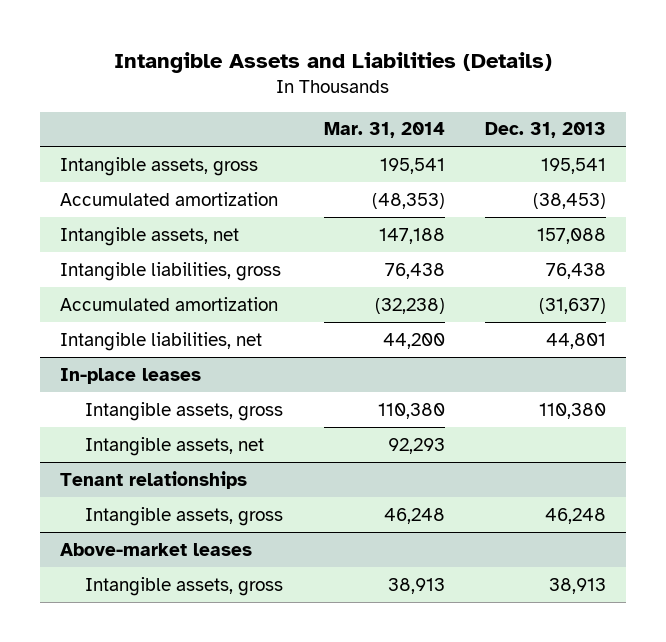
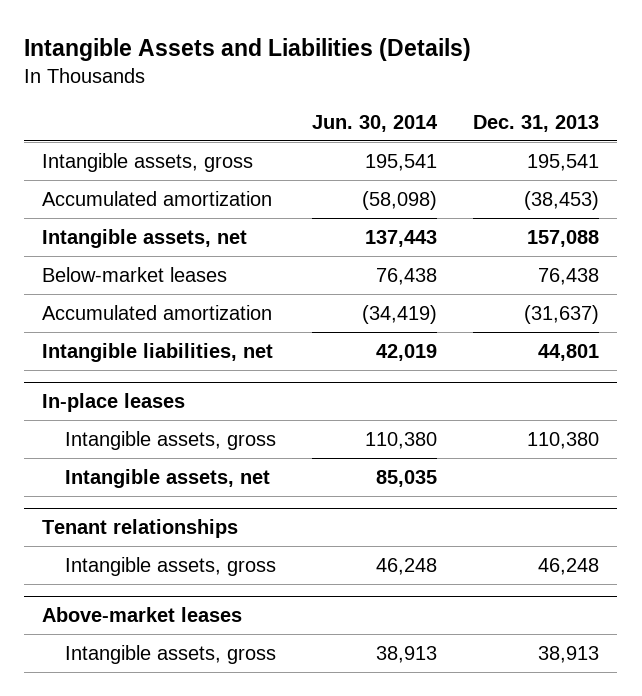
[323,122,445,139] Mar. 31, 2014 -> none
none -> [312,114,439,132] Jun. 30, 2014
[59,261,281,281] Intangible liabilities, gross -> [42,266,228,282] Below-market leases

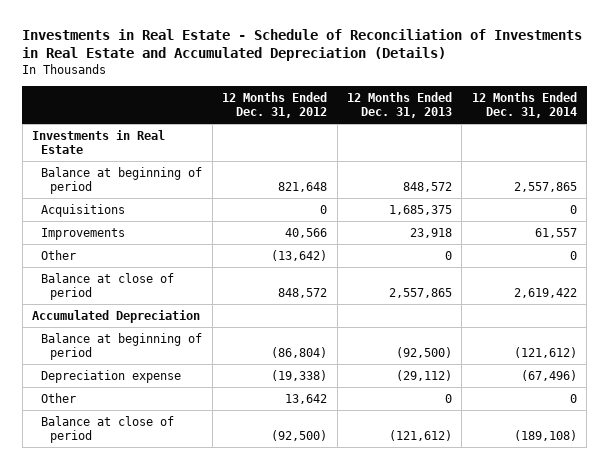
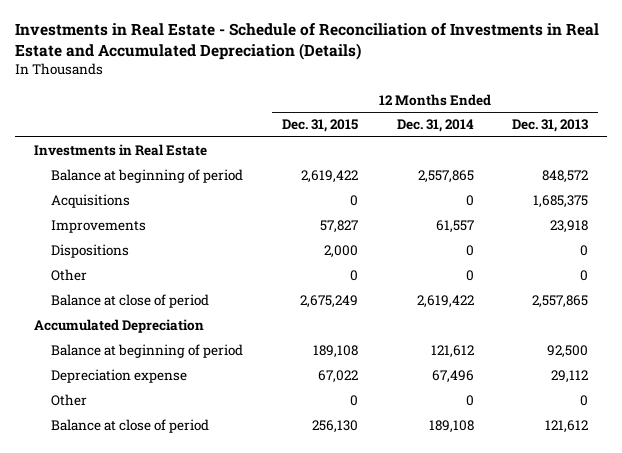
[222,91,328,118] 12 Months Ended Dec. 31, 2012 -> none
none -> [281,119,358,133] Dec. 31, 2015
none -> [51,244,130,259] Dispositions
[395,347,452,359] (92,500) -> [547,345,589,359] 92,500
[513,347,577,359] (121,612) -> [430,345,474,359] 121,612
[395,369,452,381] (29,112) -> [551,370,589,384] 29,112
[520,369,577,381] (67,496) -> [431,370,474,384] 67,496
[388,430,452,442] (121,612) -> [545,420,589,434] 121,612
[513,430,577,442] (189,108) -> [428,420,474,434] 189,108

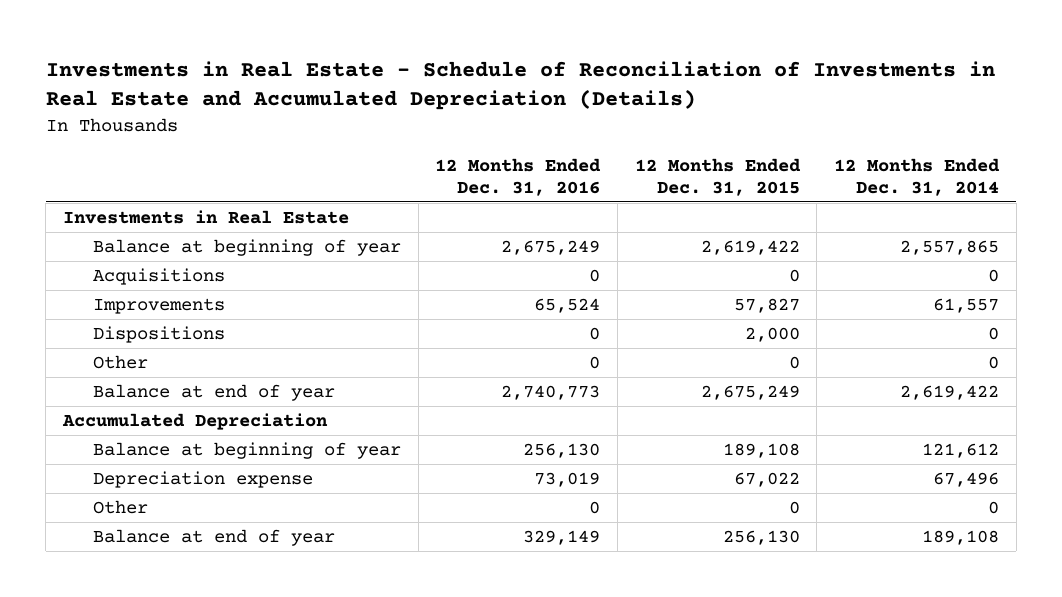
[512,119,589,133] Dec. 31, 2013 -> none
none -> [435,157,602,196] 12 Months Ended Dec. 31, 2016
[51,169,244,184] Balance at beginning of period -> [92,239,401,257] Balance at beginning of year
[51,294,210,309] Balance at close of period -> [92,384,335,402] Balance at end of year
[51,344,244,359] Balance at beginning of period -> [92,442,401,460] Balance at beginning of year
[51,419,210,434] Balance at close of period -> [92,529,335,547] Balance at end of year

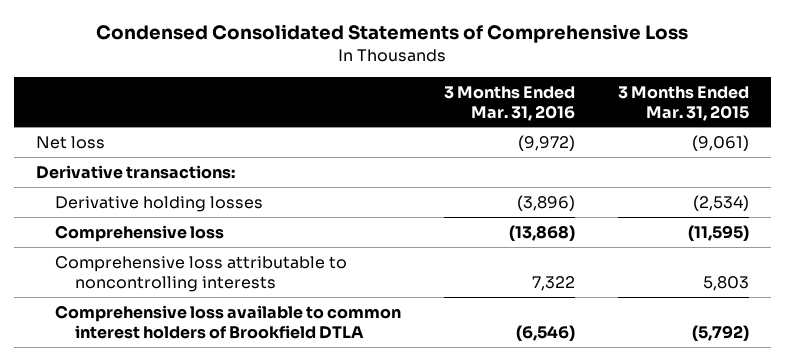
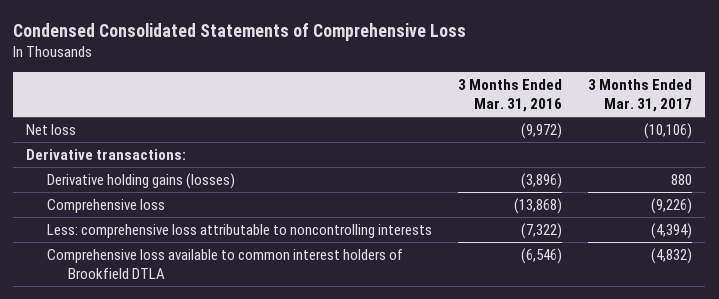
[618,85,750,121] 3 Months Ended Mar. 31, 2015 -> none
none -> [588,78,693,113] 3 Months Ended Mar. 31, 2017
[55,195,264,212] Derivative holding losses -> [47,172,236,189] Derivative holding gains (losses)
[55,255,348,292] Comprehensive loss attributable to noncontrolling interests -> [47,223,433,238] Less: comprehensive loss attributable to noncontrolling interests
[532,275,576,291] 7,322 -> [521,222,563,239] (7,322)

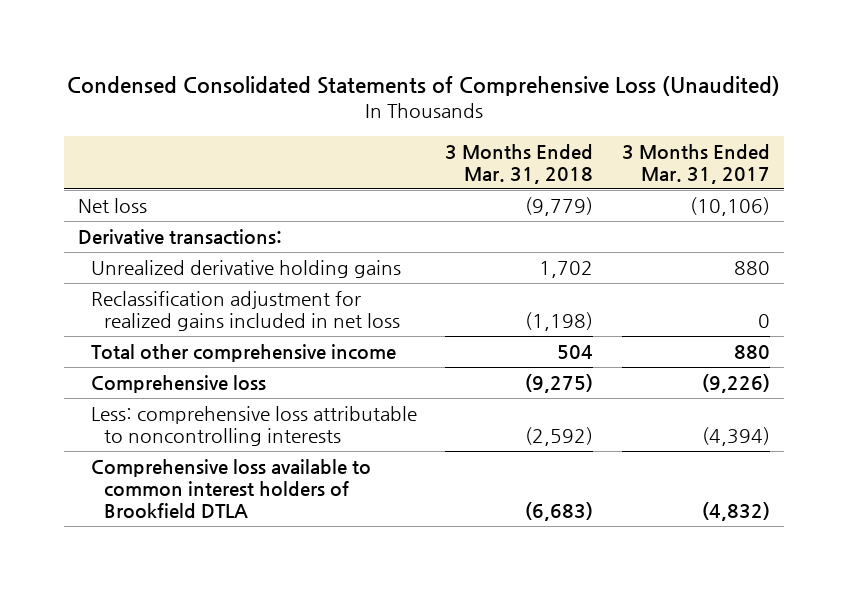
[13,22,467,41] Condensed Consolidated Statements of Comprehensive Loss -> [66,76,780,97] Condensed Consolidated Statements of Comprehensive Loss (Unaudited)
[458,78,563,113] 3 Months Ended Mar. 31, 2016 -> none
none -> [445,143,594,184] 3 Months Ended Mar. 31, 2018
none -> [90,259,401,278] Unrealized derivative holding gains
none -> [90,290,400,331] Reclassification adjustment for realized gains included in net loss
[47,172,236,189] Derivative holding gains (losses) -> [90,343,396,362] Total other comprehensive income

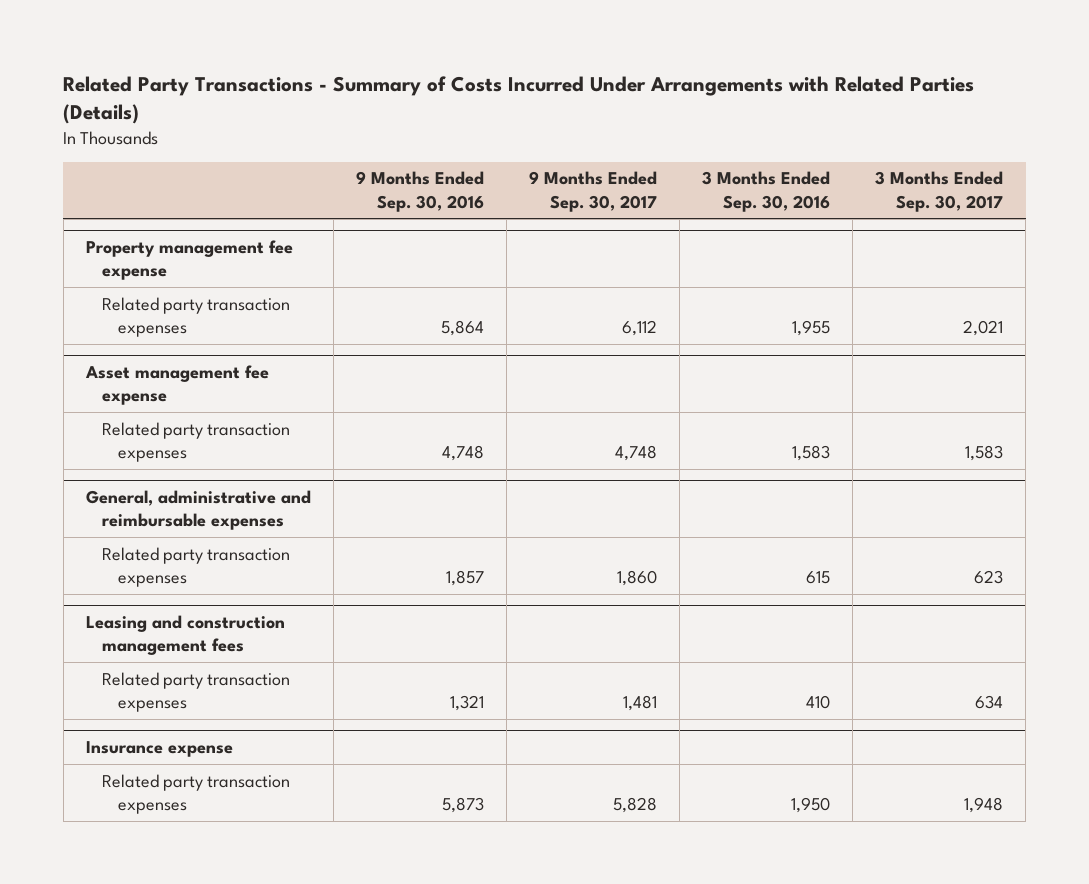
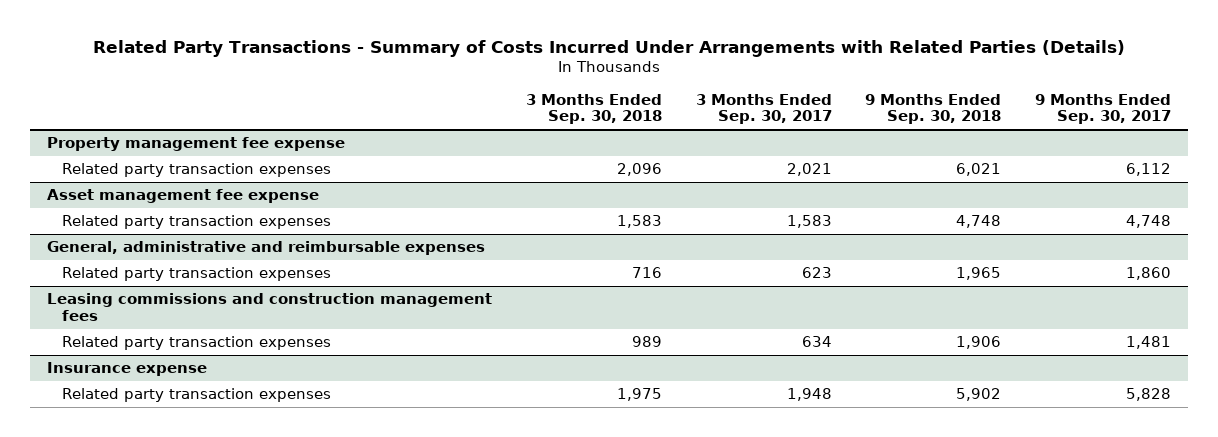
[355,171,484,212] 9 Months Ended Sep. 30, 2016 -> none
[702,171,831,212] 3 Months Ended Sep. 30, 2016 -> none
none -> [525,93,662,125] 3 Months Ended Sep. 30, 2018
none -> [865,93,1002,125] 9 Months Ended Sep. 30, 2018
[85,615,285,656] Leasing and construction management fees -> [47,293,493,321] Leasing commissions and construction management fees

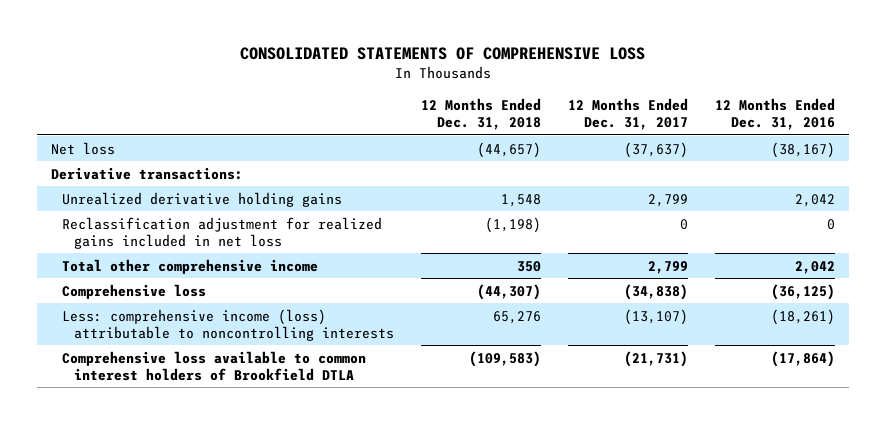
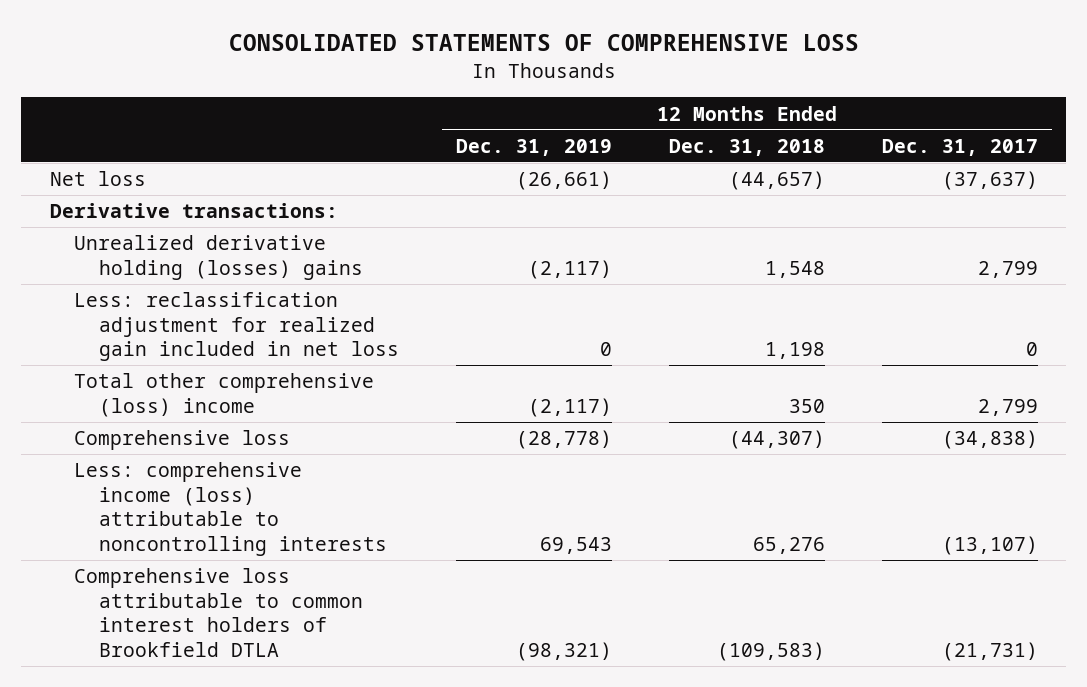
[715,98,836,131] 12 Months Ended Dec. 31, 2016 -> none
none -> [455,138,612,156] Dec. 31, 2019
[62,191,343,207] Unrealized derivative holding gains -> [74,235,364,280] Unrealized derivative holding (losses) gains
[62,216,383,249] Reclassification adjustment for realized gains included in net loss -> [74,292,400,362] Less: reclassification adjustment for realized gain included in net loss
[484,216,541,233] (1,198) -> [764,342,825,360] 1,198
[62,258,319,274] Total other comprehensive income -> [74,373,375,417] Total other comprehensive (loss) income
[62,350,367,381] Comprehensive loss available to common interest holders of Brookfield DTLA -> [74,568,364,657] Comprehensive loss attributable to common interest holders of Brookfield DTLA

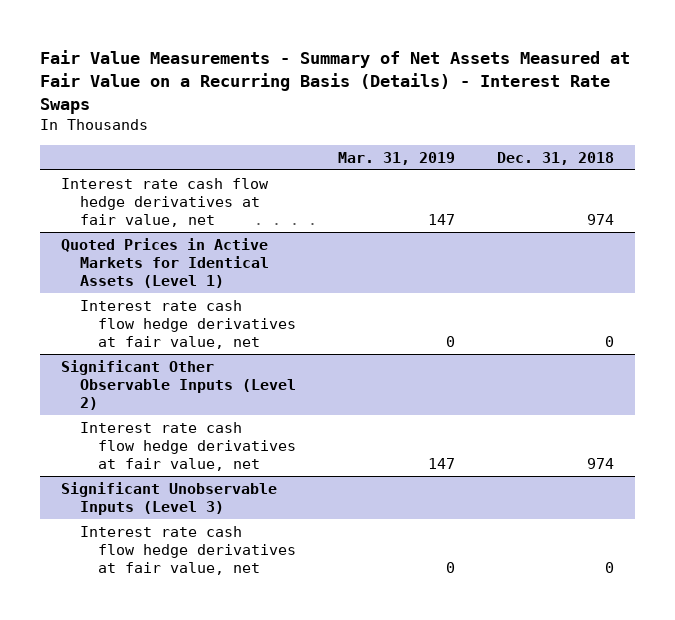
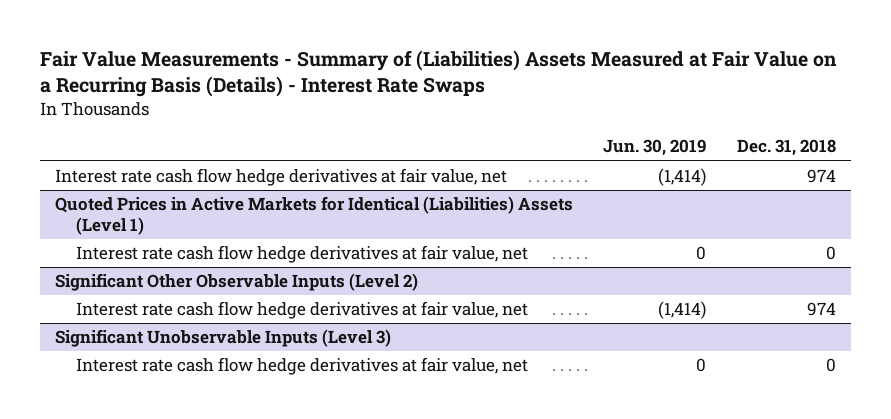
[40,49,631,114] Fair Value Measurements - Summary of Net Assets Measured at Fair Value on a Recurring Basis (Details) - Interest Rate Swaps -> [39,50,837,98] Fair Value Measurements - Summary of (Liabilities) Assets Measured at Fair Value on a Recurring Basis (Details) - Interest Rate Swaps
[337,151,455,165] Mar. 31, 2019 -> none
none -> [603,139,707,157] Jun. 30, 2019
[61,237,269,289] Quoted Prices in Active Markets for Identical Assets (Level 1) -> [55,196,574,236] Quoted Prices in Active Markets for Identical (Liabilities) Assets (Level 1)

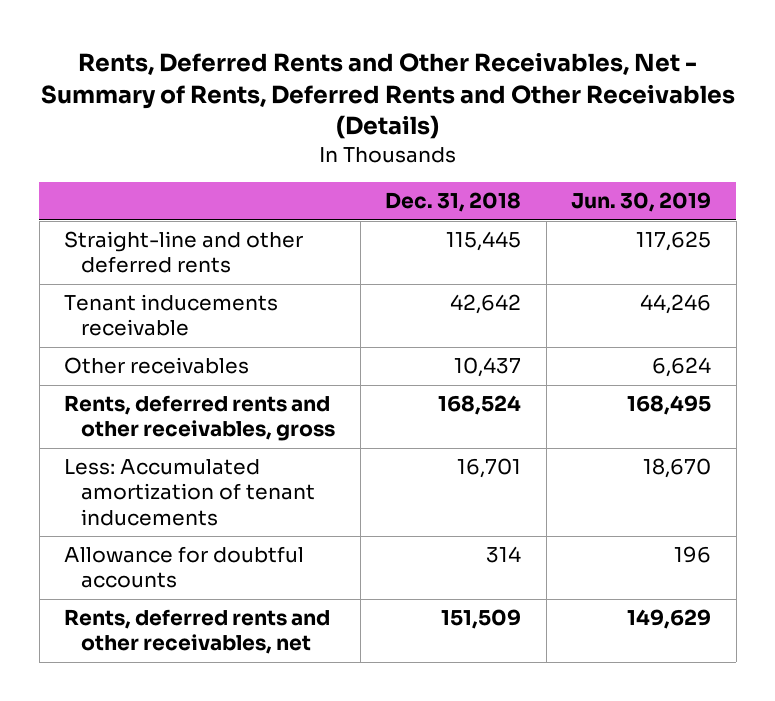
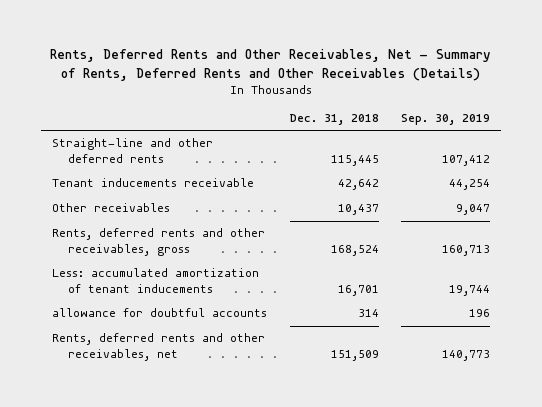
[571,192,712,213] Jun. 30, 2019 -> none
none -> [401,114,491,126] Sep. 30, 2019
[64,459,316,526] Less: Accumulated amortization of tenant inducements -> [52,268,260,293] Less: accumulated amortization of tenant inducements
[64,546,305,589] Allowance for doubtful accounts -> [52,308,268,318] allowance for doubtful accounts

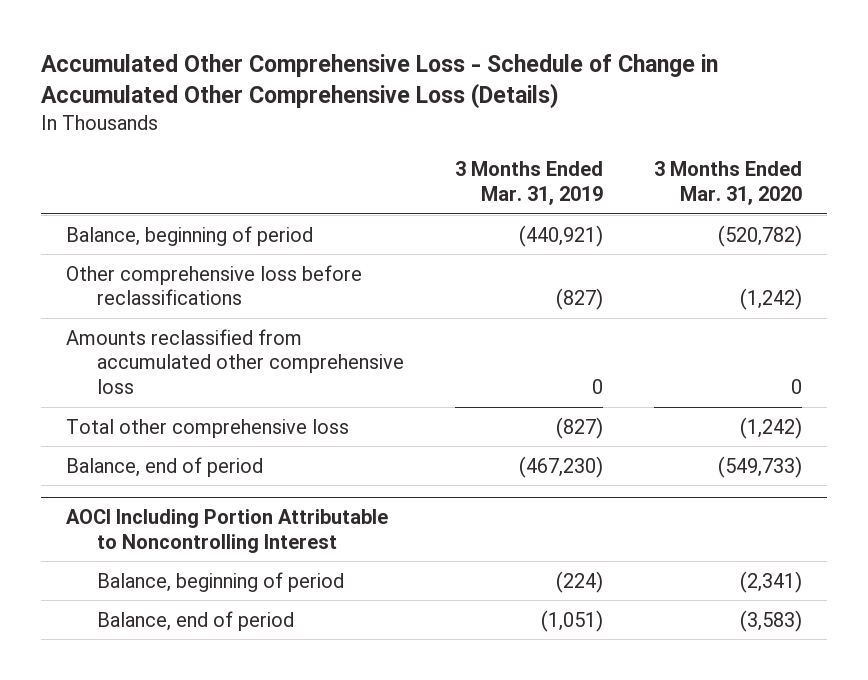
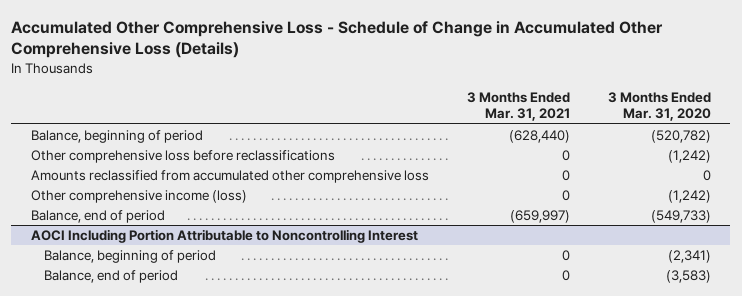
[454,161,603,206] 3 Months Ended Mar. 31, 2019 -> none
none -> [466,91,570,122] 3 Months Ended Mar. 31, 2021
[66,418,350,438] Total other comprehensive loss -> [30,190,247,204] Other comprehensive income (loss)

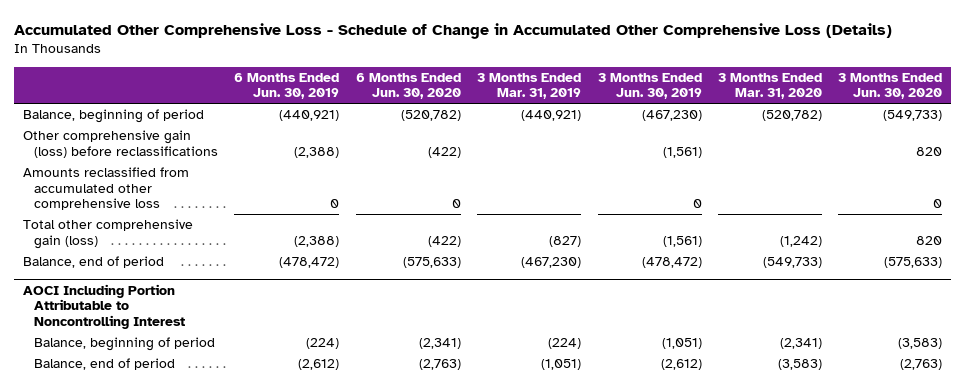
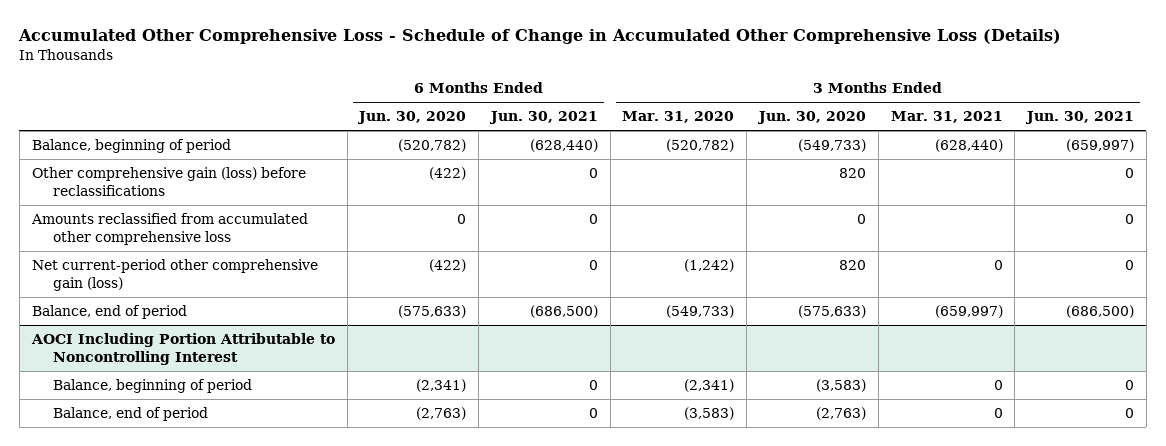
[234,72,340,100] 6 Months Ended Jun. 30, 2019 -> none
[477,72,582,100] 3 Months Ended Mar. 31, 2019 -> none
[597,72,702,100] 3 Months Ended Jun. 30, 2019 -> none
none -> [488,111,598,125] Jun. 30, 2021
none -> [890,111,1003,124] Mar. 31, 2021
none -> [1025,111,1135,125] Jun. 30, 2021
[22,219,193,249] Total other comprehensive gain (loss) -> [31,259,318,292] Net current-period other comprehensive gain (loss)

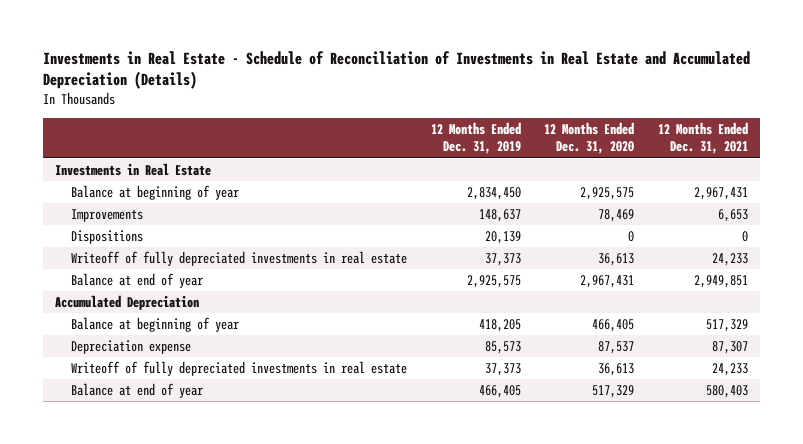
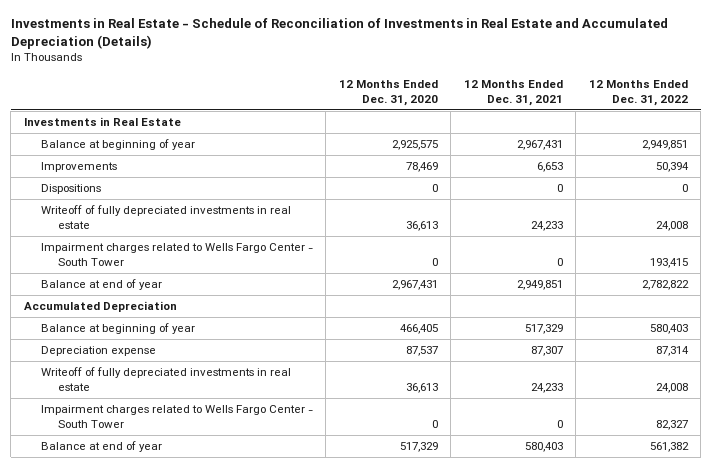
[430,121,521,155] 12 Months Ended Dec. 31, 2019 -> none
none -> [588,80,688,106] 12 Months Ended Dec. 31, 2022
none -> [40,243,313,266] Impairment charges related to Wells Fargo Center - South Tower
none -> [40,405,313,428] Impairment charges related to Wells Fargo Center - South Tower

